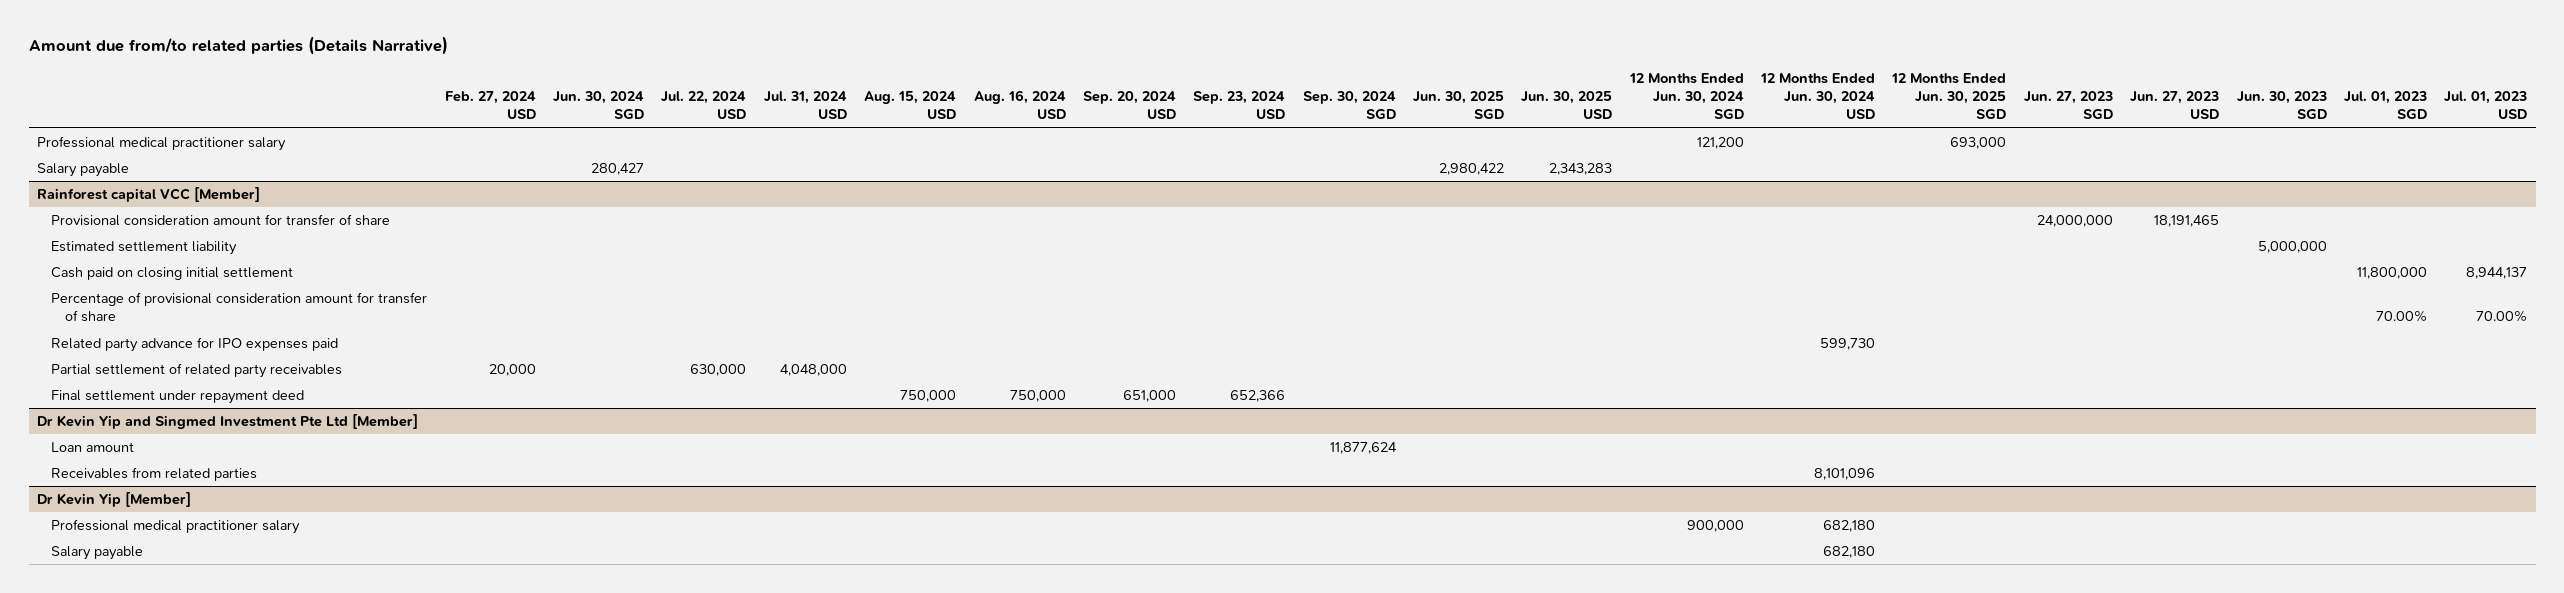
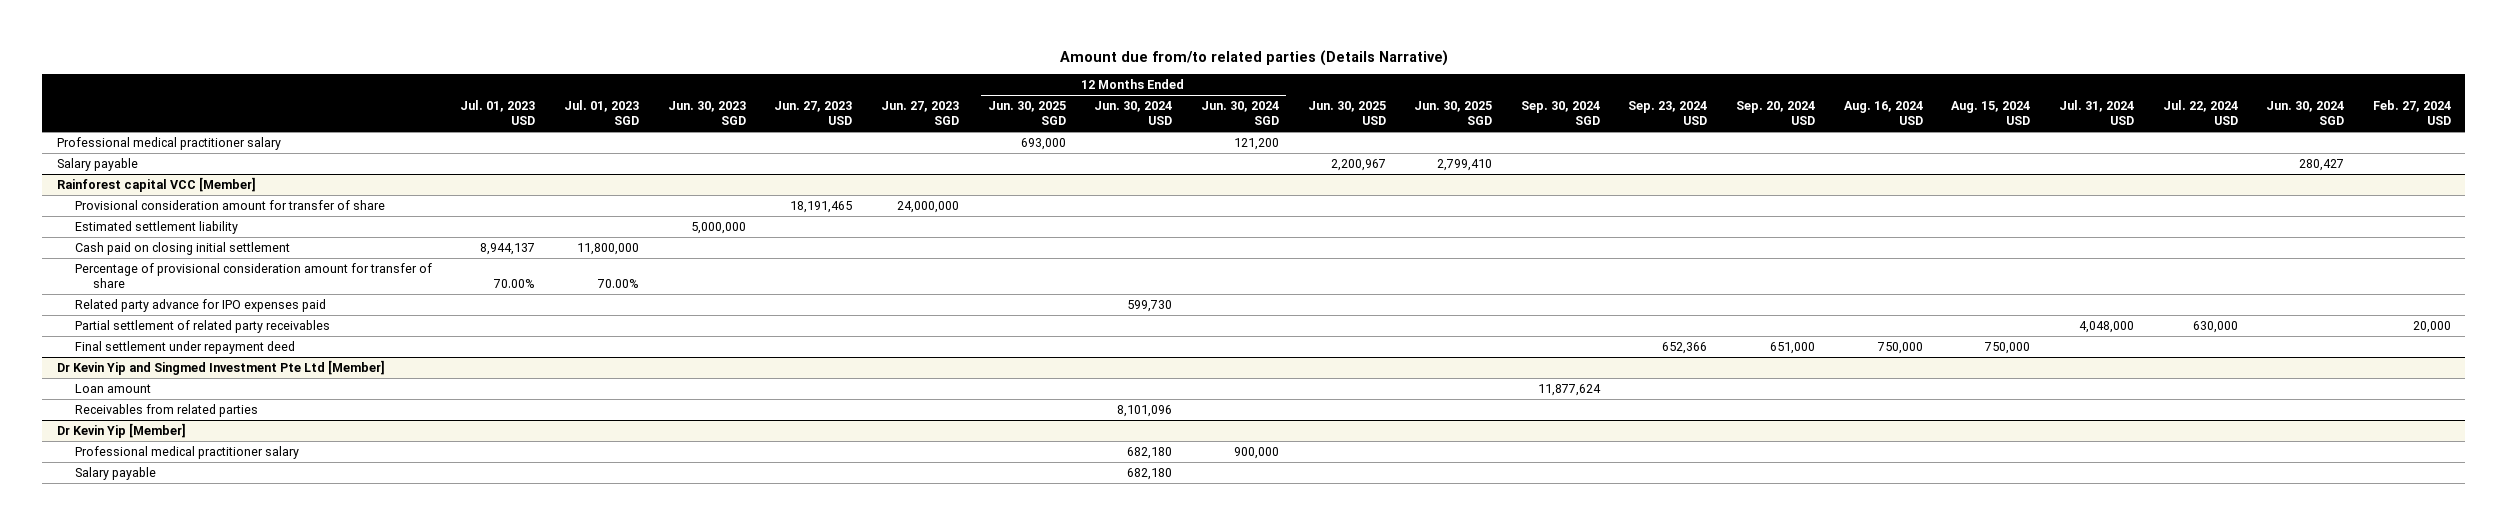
[1438,163,1504,176] 2,980,422 -> [1437,158,1493,171] 2,799,410
[1549,163,1613,176] 2,343,283 -> [1330,158,1386,171] 2,200,967

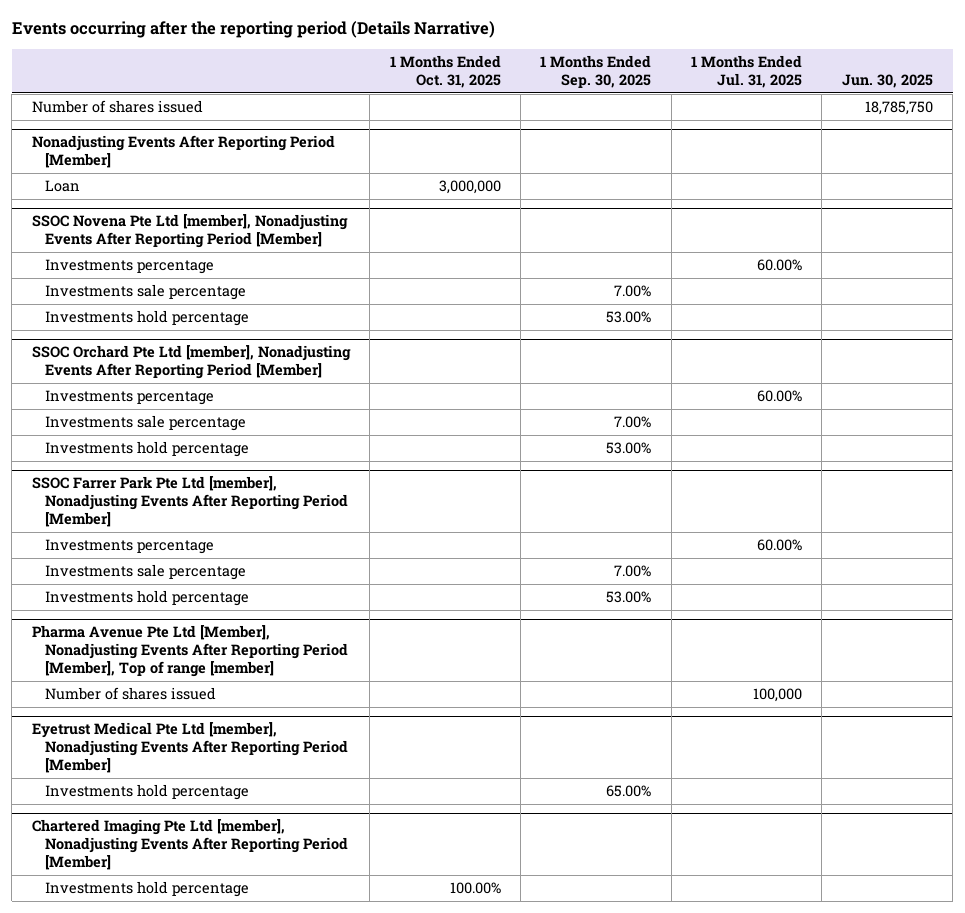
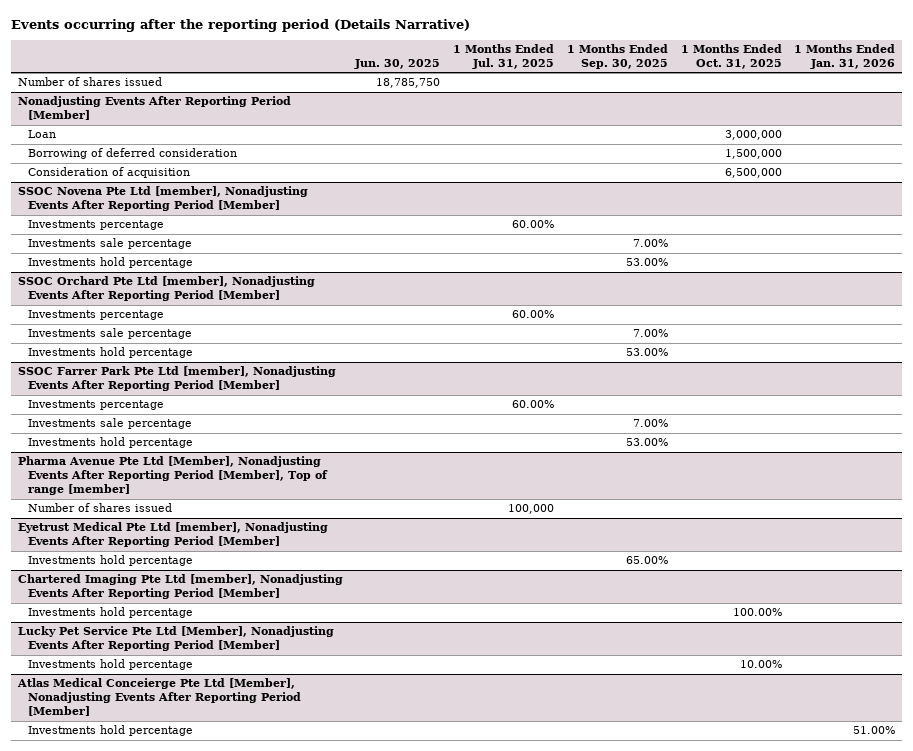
none -> [794,44,896,70] 1 Months Ended Jan. 31, 2026
none -> [28,148,238,160] Borrowing of deferred consideration
none -> [28,167,191,179] Consideration of acquisition
none -> [17,626,334,652] Lucky Pet Service Pte Ltd [Member], Nonadjusting Events After Reporting Period [Member]
none -> [28,659,194,671] Investments hold percentage
none -> [16,678,302,717] Atlas Medical Conceierge Pte Ltd [Member], Nonadjusting Events After Reporting Period [Member]
none -> [28,725,194,737] Investments hold percentage

